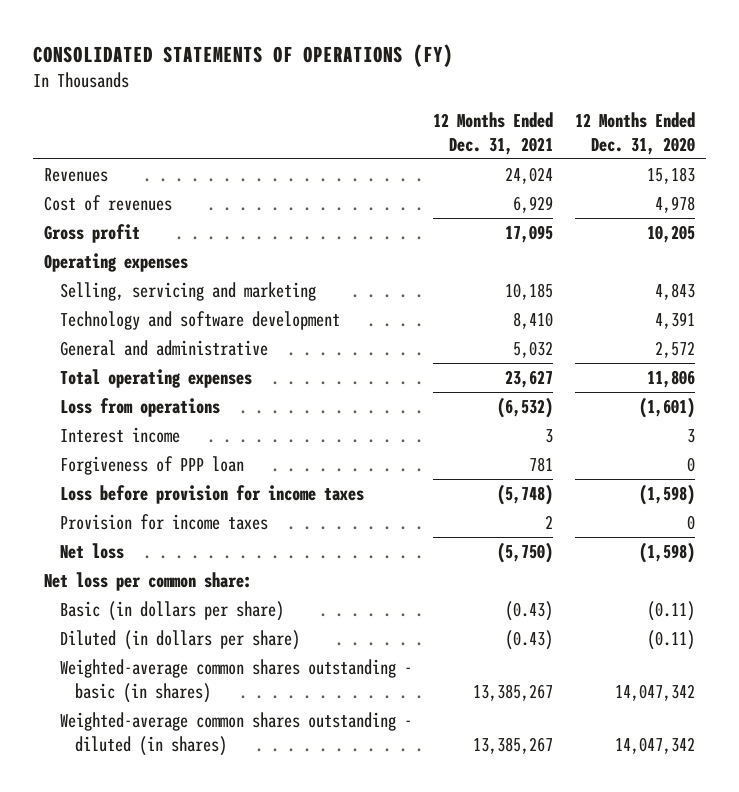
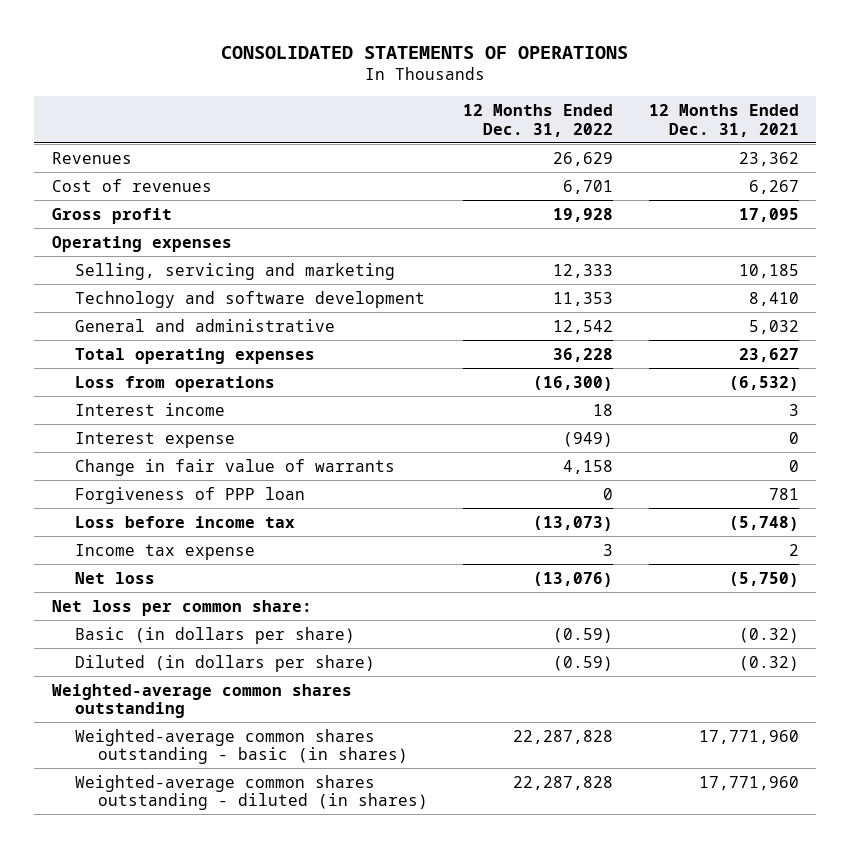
[32,43,453,67] CONSOLIDATED STATEMENTS OF OPERATIONS (FY) -> [221,45,629,59] CONSOLIDATED STATEMENTS OF OPERATIONS
[575,111,696,155] 12 Months Ended Dec. 31, 2020 -> none
none -> [463,104,614,137] 12 Months Ended Dec. 31, 2022
[505,167,554,185] 24,024 -> [738,151,799,166] 23,362
[513,196,554,214] 6,929 -> [748,179,799,194] 6,267
none -> [74,431,235,448] Interest expense
none -> [74,458,395,476] Change in fair value of warrants
[59,485,364,505] Loss before provision for income taxes -> [74,515,295,528] Loss before income tax
[59,514,268,531] Provision for income taxes -> [74,543,255,560] Income tax expense
[505,601,554,622] (0.43) -> [738,627,799,643] (0.32)
[505,630,554,651] (0.43) -> [738,655,799,671] (0.32)
none -> [51,683,352,719] Weighted-average common shares outstanding
[473,684,554,702] 13,385,267 -> [698,729,799,744] 17,771,960
[473,737,554,755] 13,385,267 -> [698,775,799,790] 17,771,960

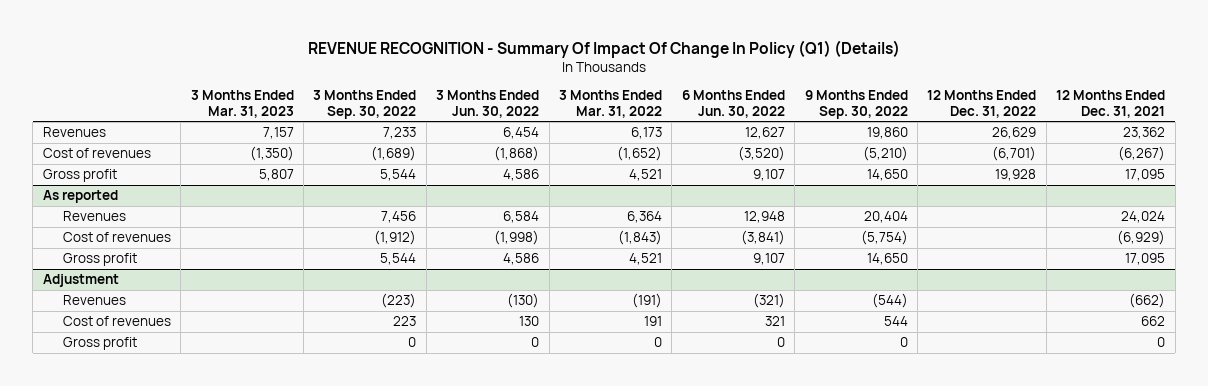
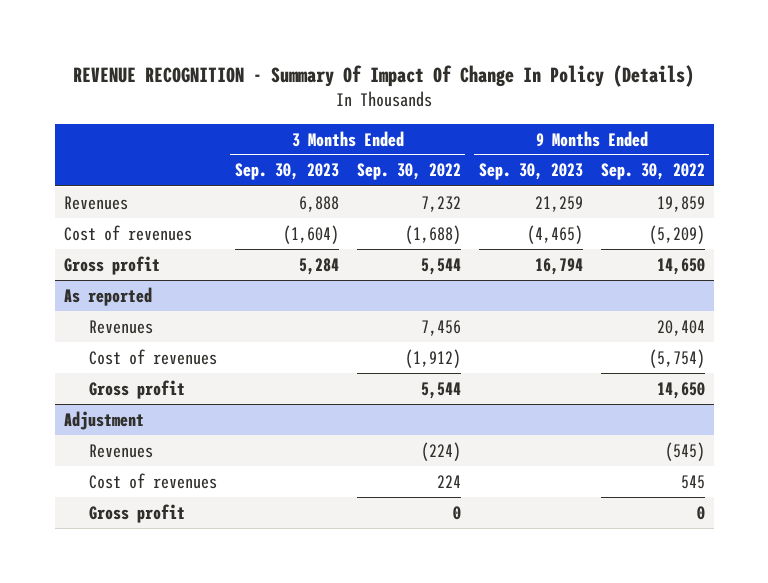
[308,39,901,58] REVENUE RECOGNITION - Summary Of Impact Of Change In Policy (Q1) (Details) -> [73,65,695,88] REVENUE RECOGNITION - Summary Of Impact Of Change In Policy (Details)
[190,90,294,118] 3 Months Ended Mar. 31, 2023 -> none
[436,90,540,118] 3 Months Ended Jun. 30, 2022 -> none
[559,90,663,118] 3 Months Ended Mar. 31, 2022 -> none
[681,90,785,118] 6 Months Ended Jun. 30, 2022 -> none
[927,90,1037,118] 12 Months Ended Dec. 31, 2022 -> none
[1056,90,1166,118] 12 Months Ended Dec. 31, 2021 -> none
none -> [234,163,339,181] Sep. 30, 2023
none -> [478,163,583,181] Sep. 30, 2023
[383,127,417,140] 7,233 -> [420,195,461,212] 7,232
[866,127,908,140] 19,860 -> [656,195,705,212] 19,859
[371,146,417,162] (1,689) -> [404,224,461,244] (1,688)
[862,146,908,162] (5,210) -> [648,224,705,244] (5,209)
[381,293,417,309] (223) -> [420,441,461,461] (224)
[871,293,908,309] (544) -> [664,441,705,461] (545)
[393,316,417,327] 223 -> [436,474,461,488] 224
[883,316,908,327] 544 -> [680,474,705,489] 545

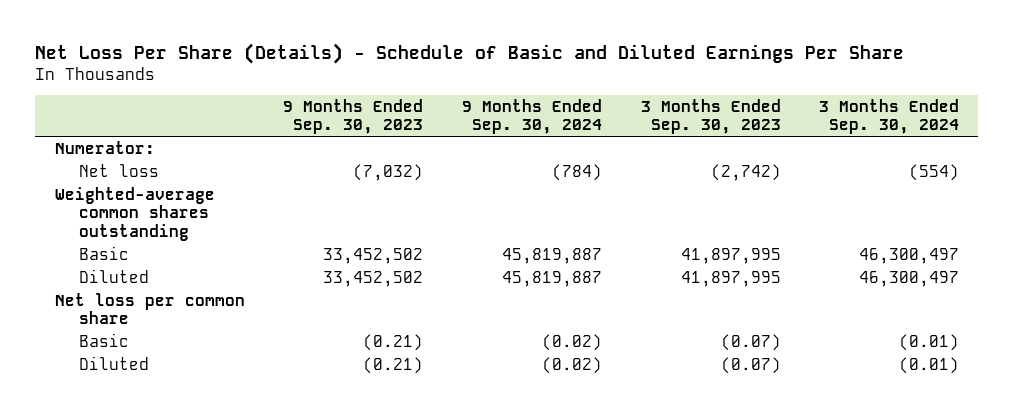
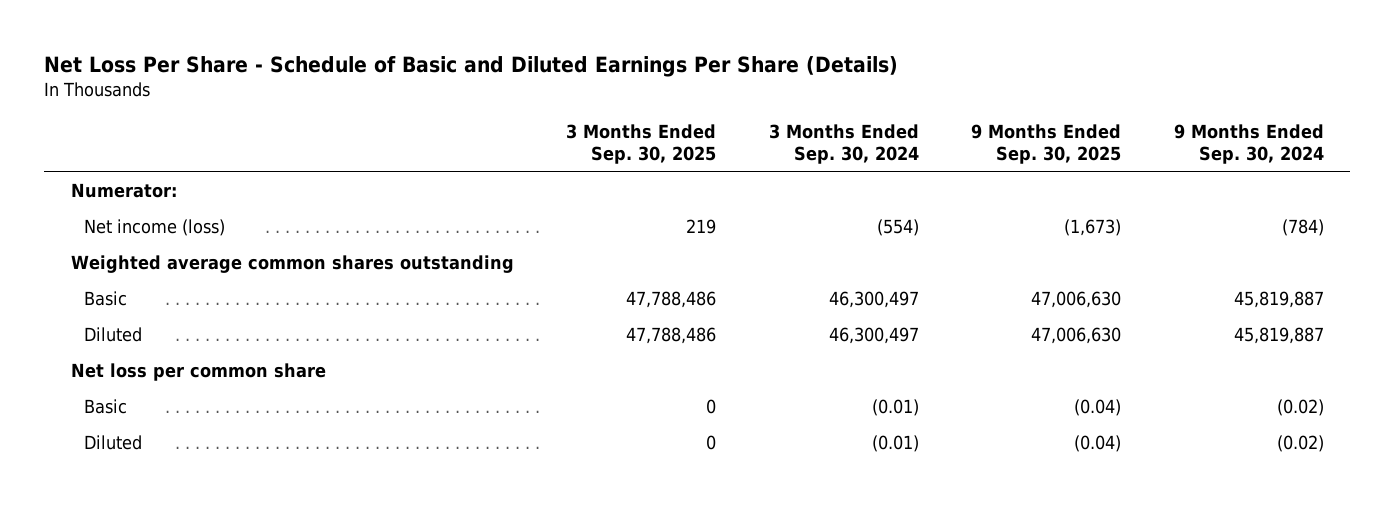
[35,43,905,65] Net Loss Per Share (Details) - Schedule of Basic and Diluted Earnings Per Share -> [44,55,899,77] Net Loss Per Share - Schedule of Basic and Diluted Earnings Per Share (Details)
[283,98,424,135] 9 Months Ended Sep. 30, 2023 -> none
[640,98,781,135] 3 Months Ended Sep. 30, 2023 -> none
none -> [566,123,717,165] 3 Months Ended Sep. 30, 2025
none -> [971,123,1122,165] 9 Months Ended Sep. 30, 2025
[79,163,160,177] Net loss -> [83,219,225,237] Net income (loss)
[54,186,215,241] Weighted-average common shares outstanding -> [70,255,514,274] Weighted average common shares outstanding

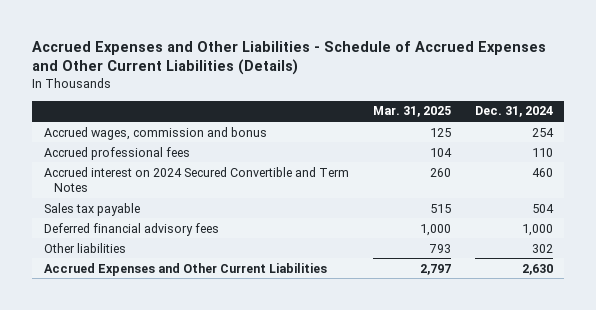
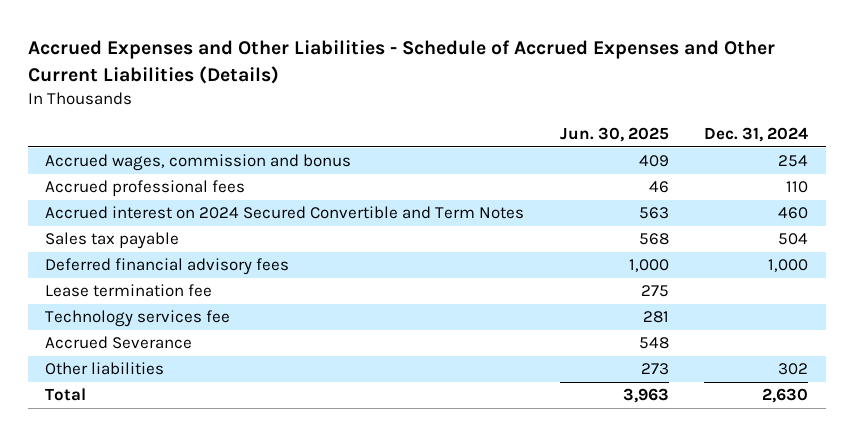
[372,106,451,118] Mar. 31, 2025 -> none
none -> [559,127,669,143] Jun. 30, 2025
none -> [45,284,213,298] Lease termination fee
none -> [45,310,231,328] Technology services fee
none -> [45,336,193,350] Accrued Severance
[43,262,327,276] Accrued Expenses and Other Current Liabilities -> [45,388,87,402] Total

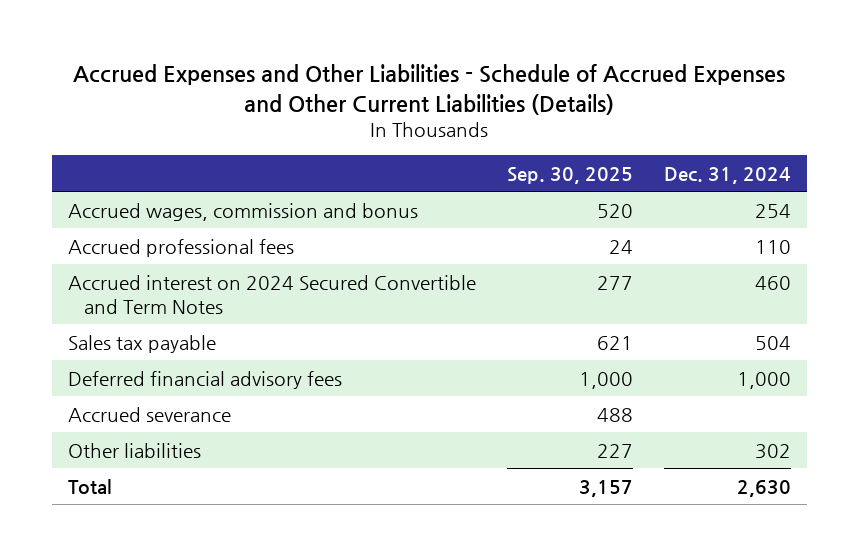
[559,127,669,143] Jun. 30, 2025 -> none
none -> [506,166,633,184] Sep. 30, 2025
[45,284,213,298] Lease termination fee -> none
[45,310,231,328] Technology services fee -> none
[45,336,193,350] Accrued Severance -> [67,406,231,422] Accrued severance

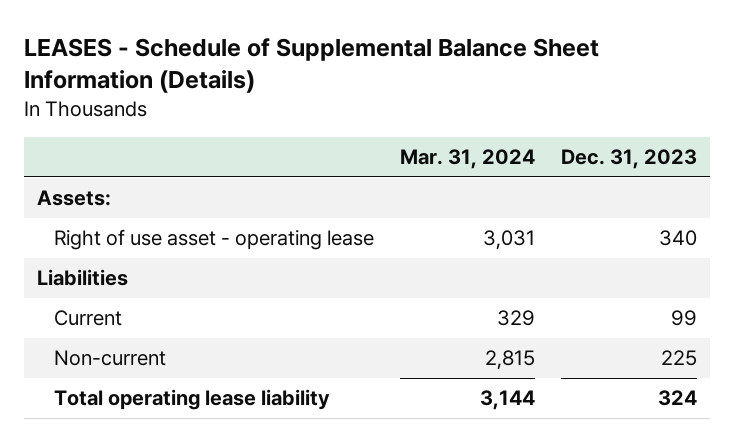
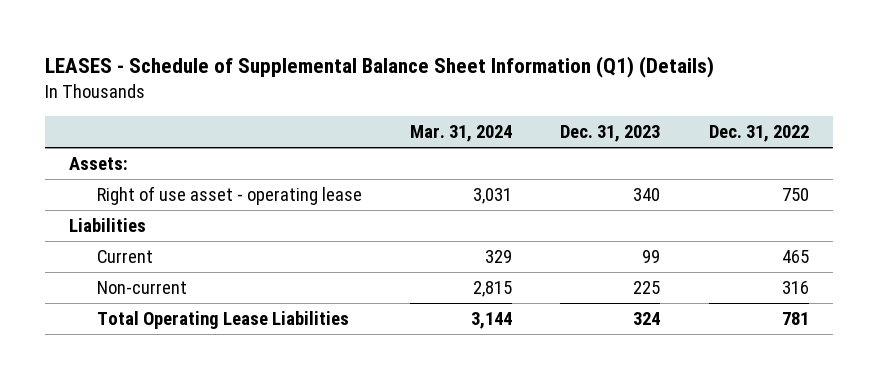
[23,37,599,94] LEASES - Schedule of Supplemental Balance Sheet Information (Details) -> [44,56,714,79] LEASES - Schedule of Supplemental Balance Sheet Information (Q1) (Details)
none -> [708,125,809,143] Dec. 31, 2022
[54,389,331,411] Total operating lease liability -> [97,310,350,329] Total Operating Lease Liabilities

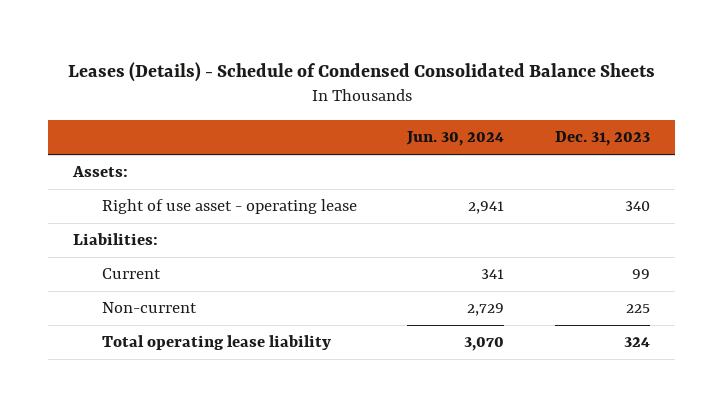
[44,56,714,79] LEASES - Schedule of Supplemental Balance Sheet Information (Q1) (Details) -> [67,61,655,82] Leases (Details) - Schedule of Condensed Consolidated Balance Sheets
[410,125,513,143] Mar. 31, 2024 -> none
[708,125,809,143] Dec. 31, 2022 -> none
none -> [406,131,505,147] Jun. 30, 2024
[68,217,146,232] Liabilities -> [73,233,159,246] Liabilities:
[97,310,350,329] Total Operating Lease Liabilities -> [101,335,331,351] Total operating lease liability

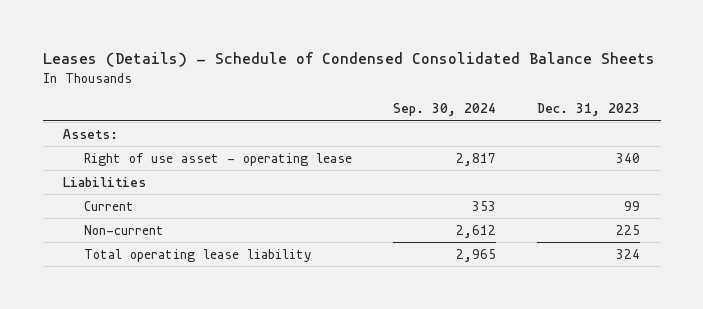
[406,131,505,147] Jun. 30, 2024 -> none
none -> [393,103,497,117] Sep. 30, 2024
[73,233,159,246] Liabilities: -> [63,176,147,187] Liabilities

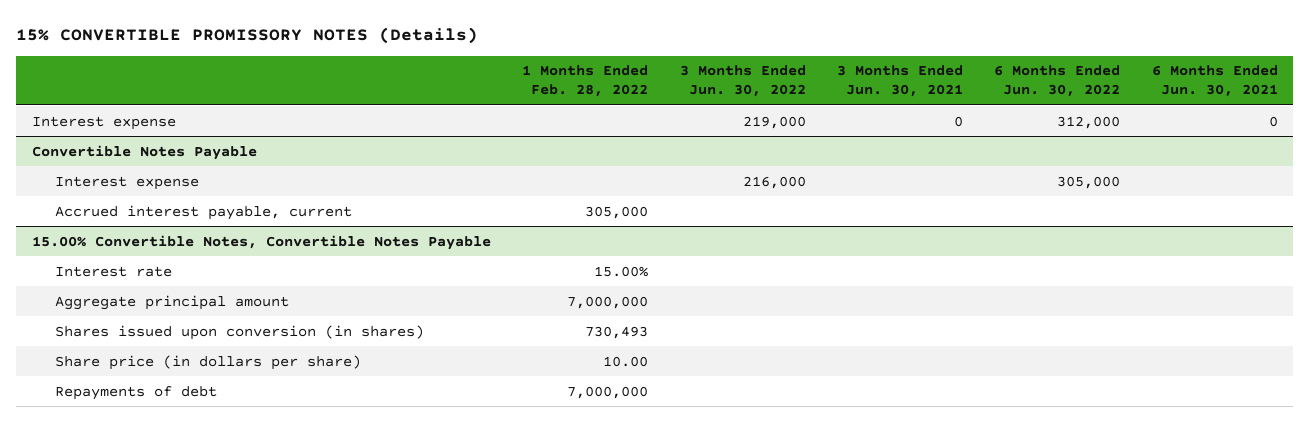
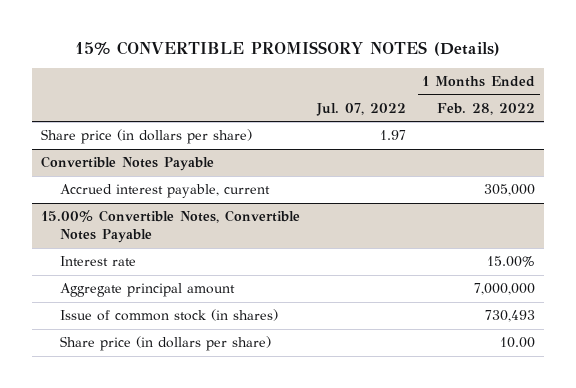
[679,65,806,98] 3 Months Ended Jun. 30, 2022 -> none
[836,65,963,98] 3 Months Ended Jun. 30, 2021 -> none
[994,65,1121,98] 6 Months Ended Jun. 30, 2022 -> none
[1151,65,1278,98] 6 Months Ended Jun. 30, 2021 -> none
none -> [315,102,406,116] Jul. 07, 2022
[31,115,176,130] Interest expense -> none
none -> [40,129,252,145] Share price (in dollars per share)
[54,175,199,190] Interest expense -> none
[54,324,424,340] Shares issued upon conversion (in shares) -> [59,309,278,322] Issue of common stock (in shares)
[54,385,217,400] Repayments of debt -> none

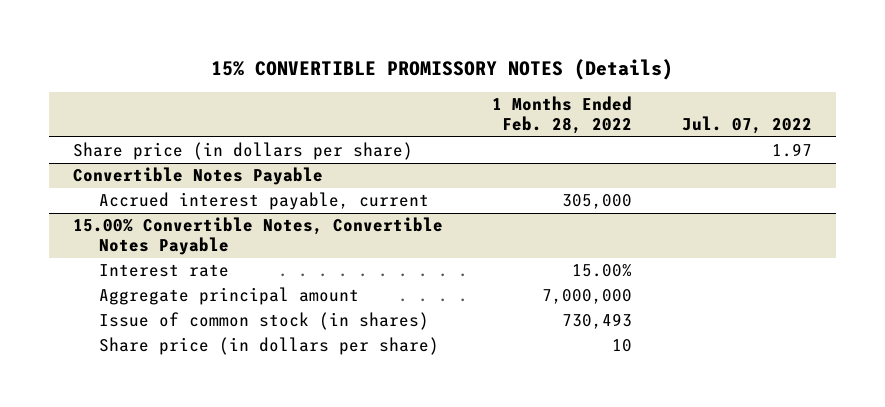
[500,337,536,349] 10.00 -> [612,339,633,353] 10

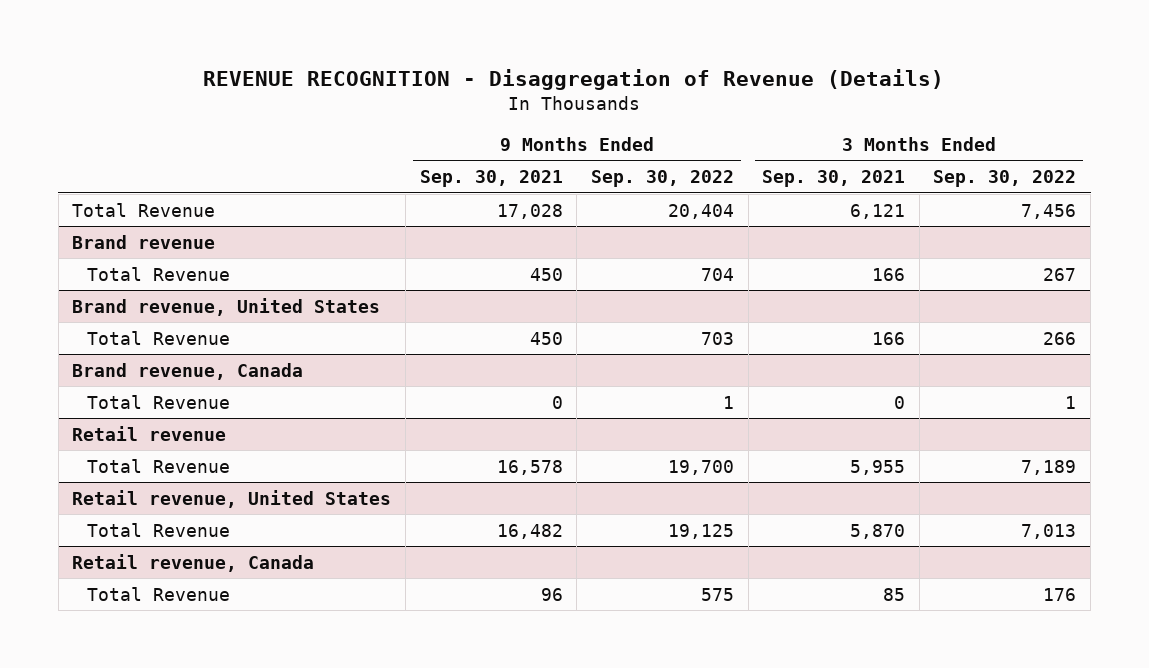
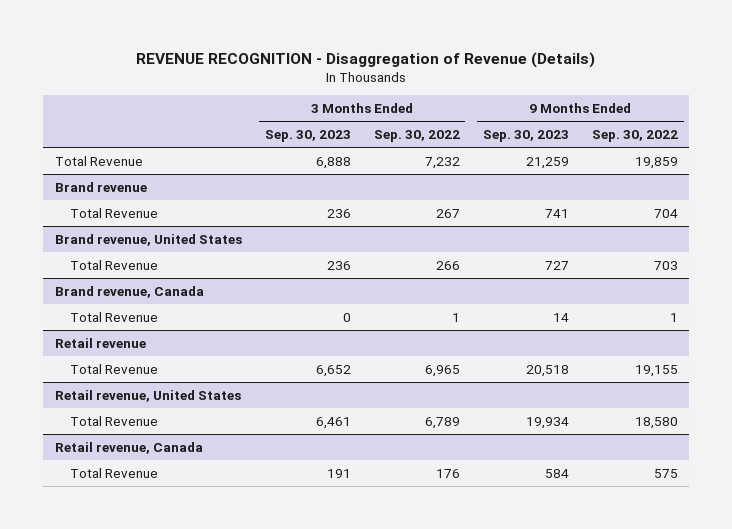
[419,170,563,188] Sep. 30, 2021 -> none
[762,170,906,188] Sep. 30, 2021 -> none
none -> [264,129,351,142] Sep. 30, 2023
none -> [482,129,569,142] Sep. 30, 2023
[667,203,734,219] 20,404 -> [634,156,678,169] 19,859
[1021,203,1077,219] 7,456 -> [424,156,460,169] 7,232
[667,459,734,475] 19,700 -> [634,364,678,377] 19,155
[1021,459,1077,475] 7,189 -> [424,364,460,377] 6,965
[667,523,734,539] 19,125 -> [634,416,678,429] 18,580
[1021,523,1077,539] 7,013 -> [424,416,460,429] 6,789

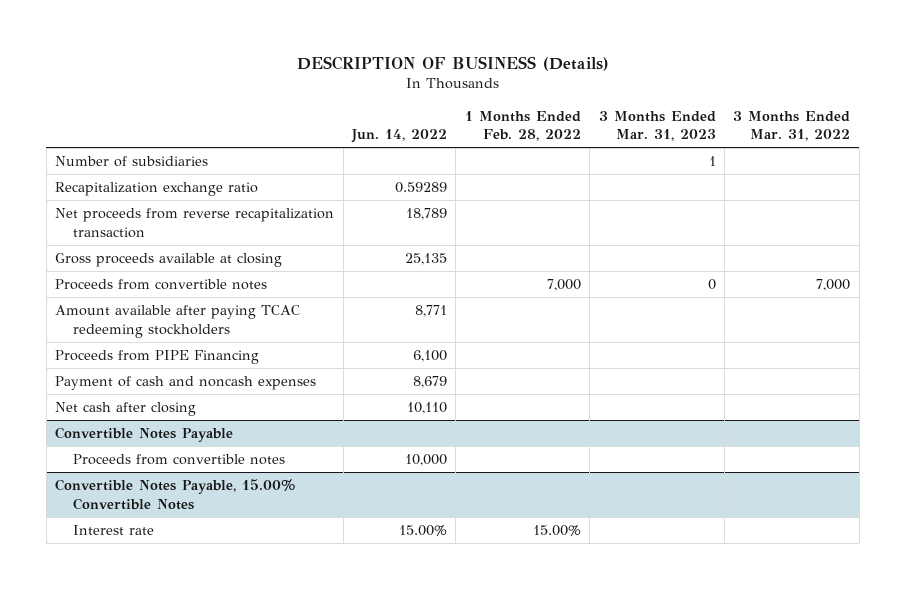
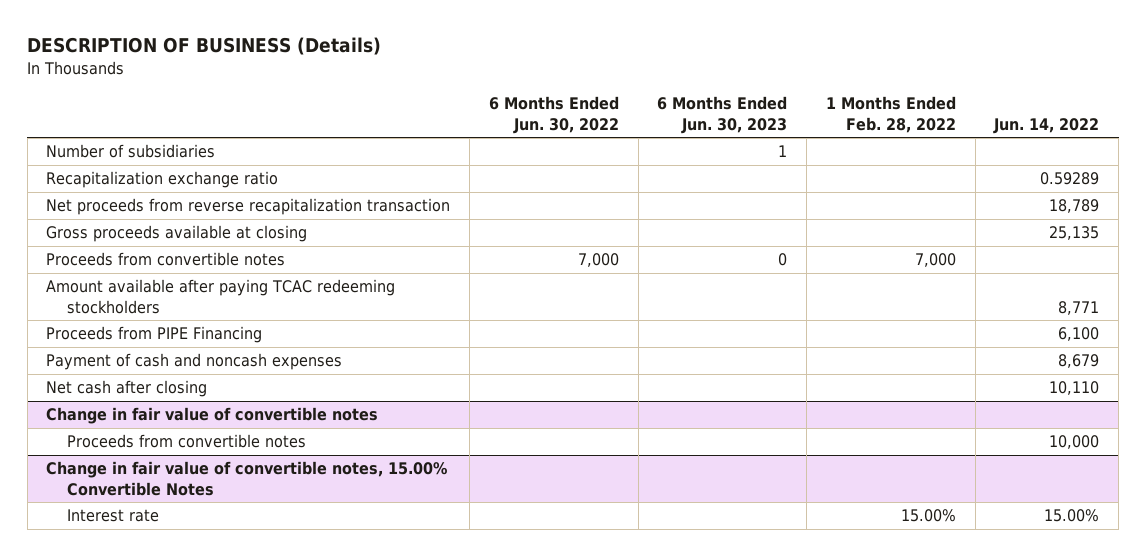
[598,110,716,142] 3 Months Ended Mar. 31, 2023 -> none
[733,110,851,142] 3 Months Ended Mar. 31, 2022 -> none
none -> [488,96,619,134] 6 Months Ended Jun. 30, 2022
none -> [657,96,788,134] 6 Months Ended Jun. 30, 2023
[55,426,234,442] Convertible Notes Payable -> [46,407,379,425] Change in fair value of convertible notes
[55,478,296,510] Convertible Notes Payable, 15.00% Convertible Notes -> none
none -> [46,461,448,496] Change in fair value of convertible notes, 15.00% Convertible Notes

